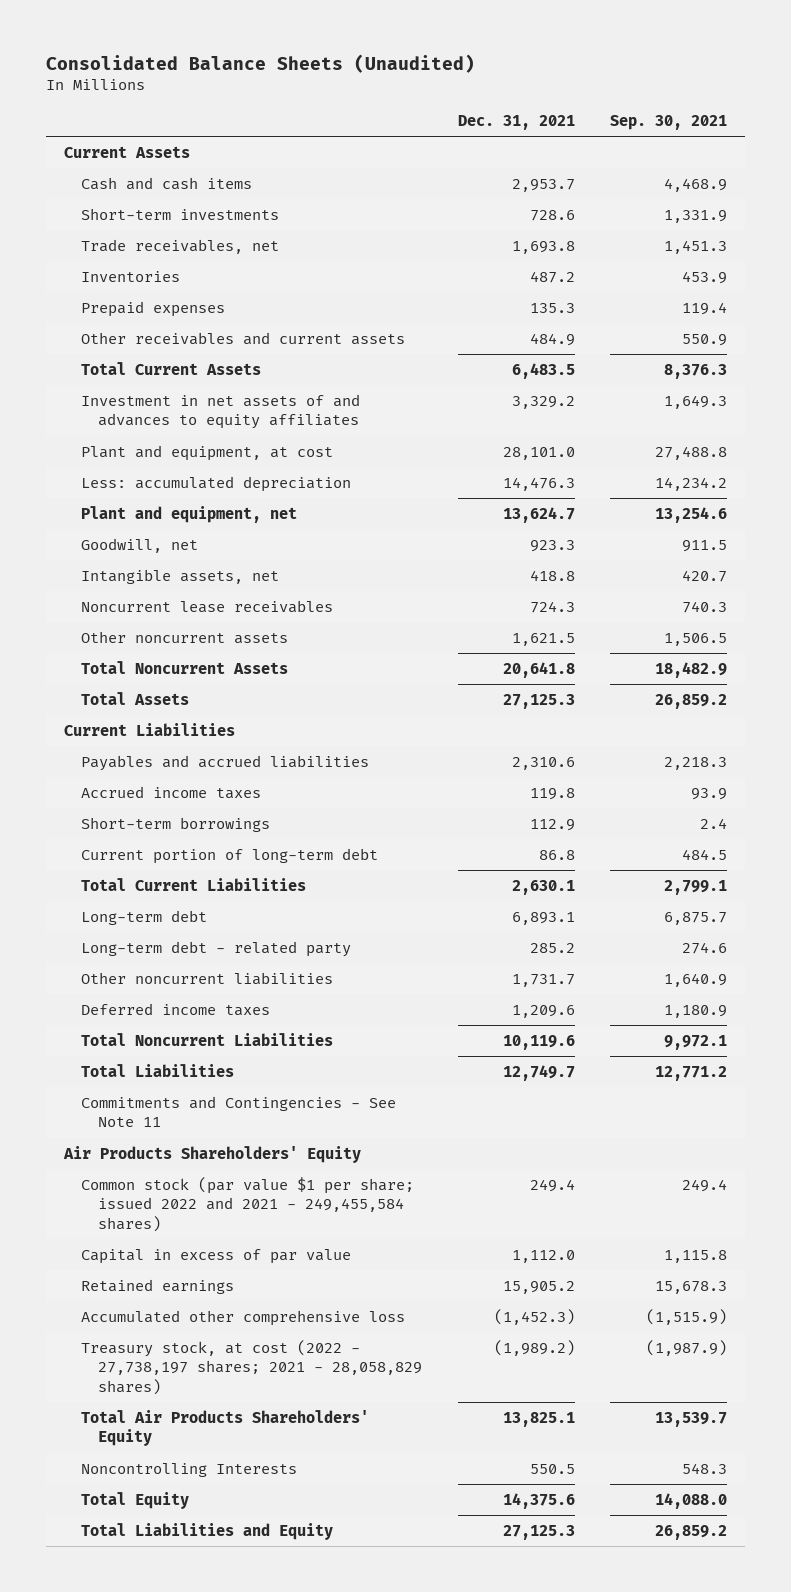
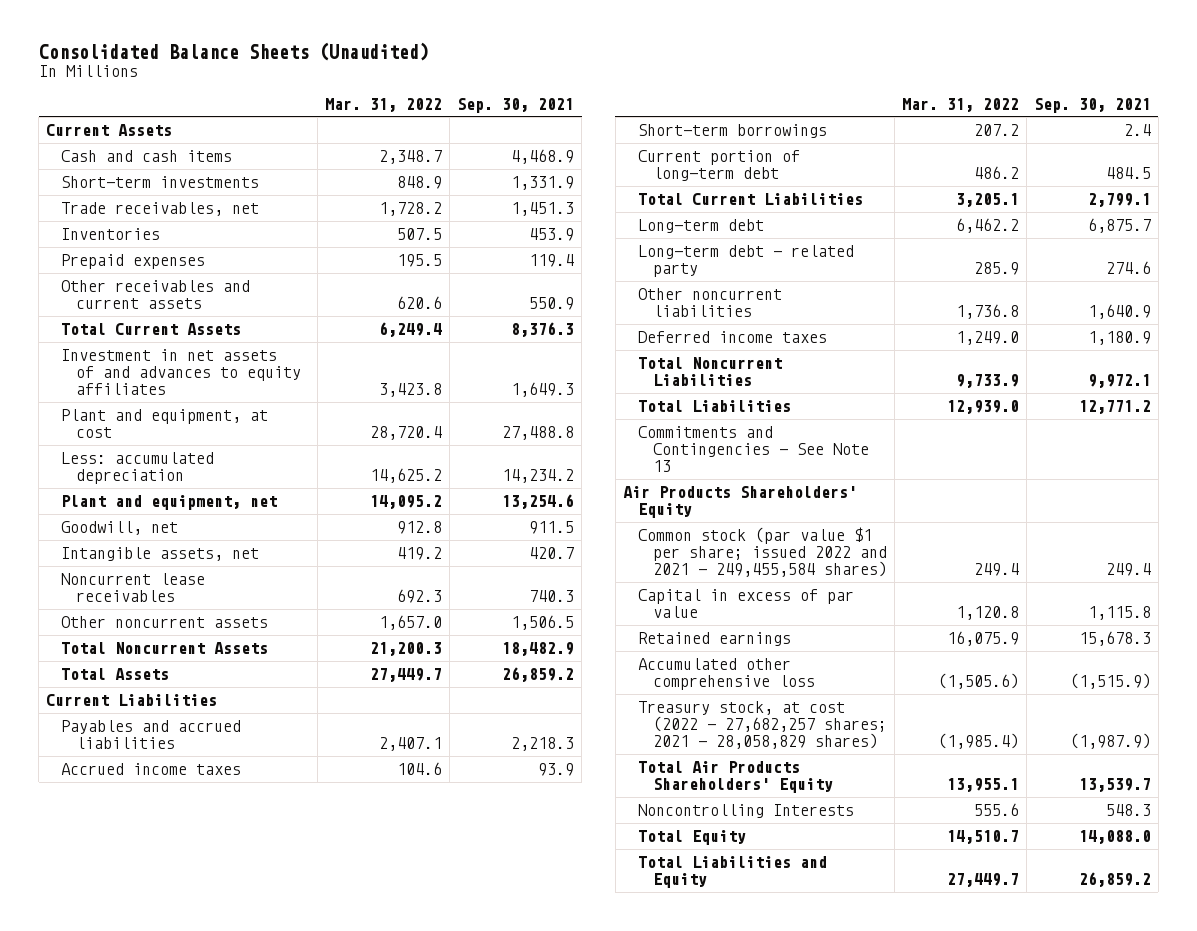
[457,115,575,131] Dec. 31, 2021 -> none
none -> [325,97,443,112] Mar. 31, 2022
[80,1095,396,1128] Commitments and Contingencies - See Note 11 -> [637,425,869,473] Commitments and Contingencies - See Note 13
[80,1339,422,1395] Treasury stock, at cost (2022 - 27,738,197 shares; 2021 - 28,058,829 shares) -> [637,700,887,750] Treasury stock, at cost (2022 - 27,682,257 shares; 2021 - 28,058,829 shares)

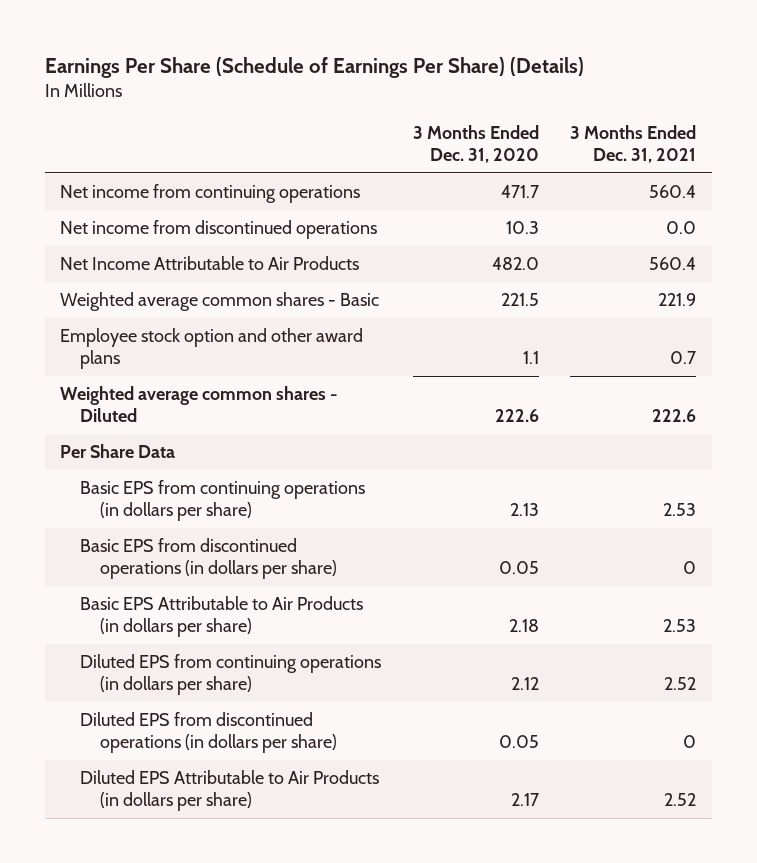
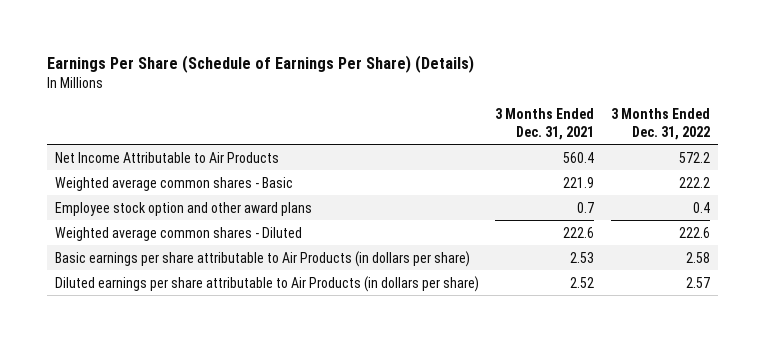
[412,125,539,163] 3 Months Ended Dec. 31, 2020 -> none
none -> [610,108,710,140] 3 Months Ended Dec. 31, 2022
[60,184,361,204] Net income from continuing operations -> none
[60,220,378,240] Net income from discontinued operations -> none
[60,444,176,459] Per Share Data -> none
[80,480,366,522] Basic EPS from continuing operations (in dollars per share) -> none
[80,538,338,580] Basic EPS from discontinued operations (in dollars per share) -> none
[80,654,382,696] Diluted EPS from continuing operations (in dollars per share) -> none
[80,712,338,754] Diluted EPS from discontinued operations (in dollars per share) -> none
[80,596,364,638] Basic EPS Attributable to Air Products (in dollars per share) -> [55,250,471,267] Basic earnings per share attributable to Air Products (in dollars per share)
[80,770,380,812] Diluted EPS Attributable to Air Products (in dollars per share) -> [55,275,480,292] Diluted earnings per share attributable to Air Products (in dollars per share)

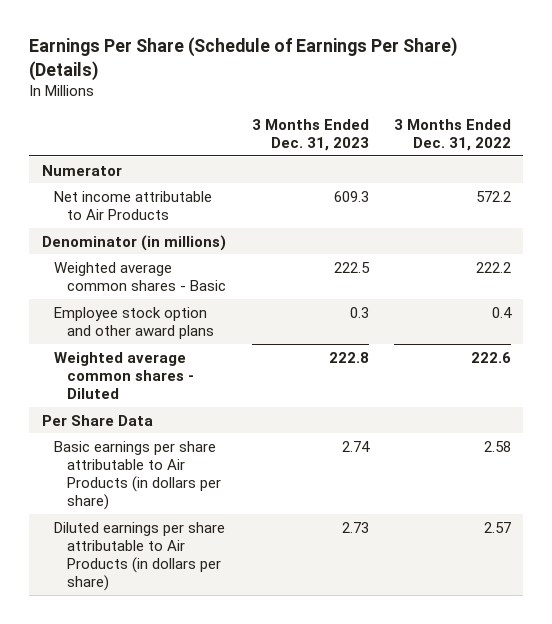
[495,108,595,140] 3 Months Ended Dec. 31, 2021 -> none
none -> [251,118,369,151] 3 Months Ended Dec. 31, 2023
none -> [41,164,122,176] Numerator
[55,151,280,163] Net Income Attributable to Air Products -> [54,190,213,220] Net income attributable to Air Products
none -> [41,234,226,251] Denominator (in millions)
none -> [41,414,153,426] Per Share Data

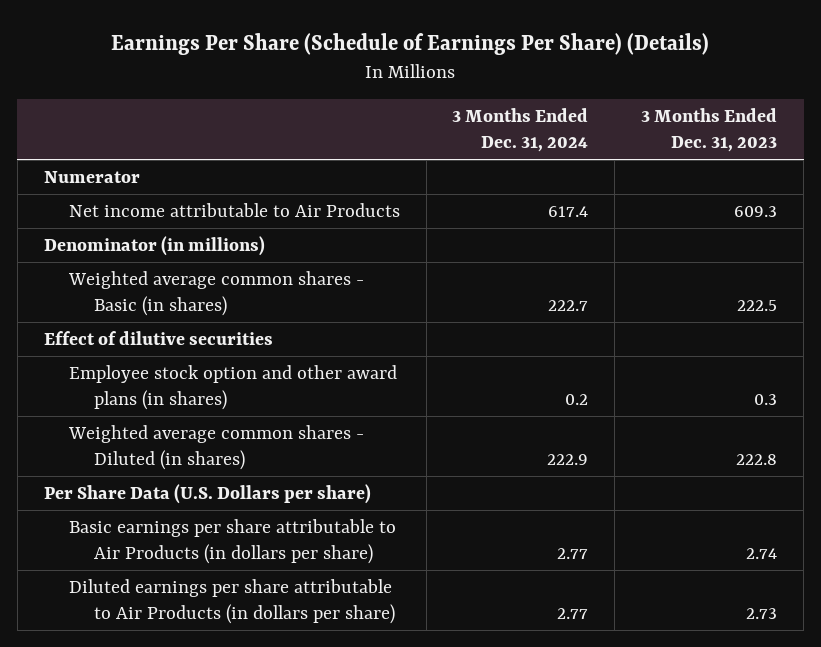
[393,118,511,151] 3 Months Ended Dec. 31, 2022 -> none
none -> [452,108,589,153] 3 Months Ended Dec. 31, 2024
[54,261,227,291] Weighted average common shares - Basic -> [67,271,364,317] Weighted average common shares - Basic (in shares)
none -> [43,331,273,346] Effect of dilutive securities
[54,306,215,339] Employee stock option and other award plans -> [68,365,397,411] Employee stock option and other award plans (in shares)
[54,351,195,399] Weighted average common shares - Diluted -> [67,425,364,471] Weighted average common shares - Diluted (in shares)
[41,414,153,426] Per Share Data -> [43,484,371,505] Per Share Data (U.S. Dollars per share)

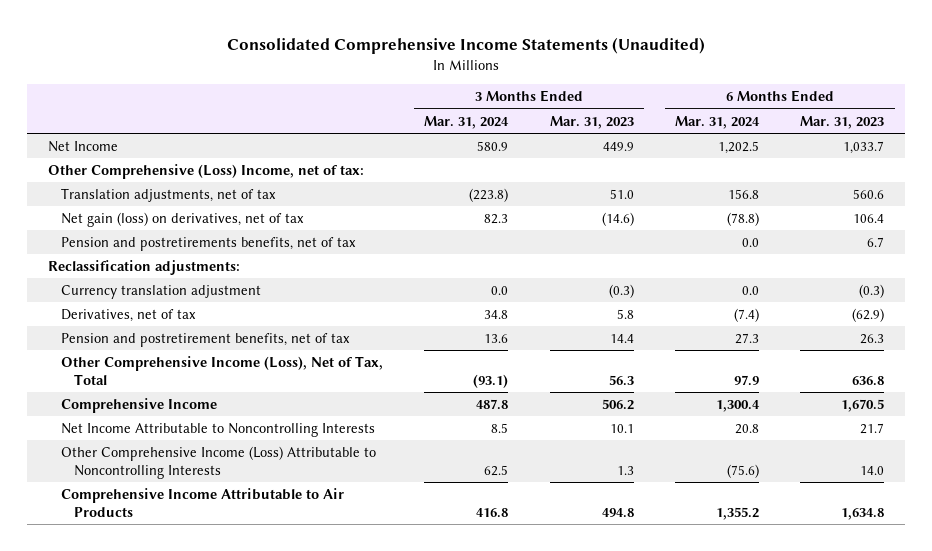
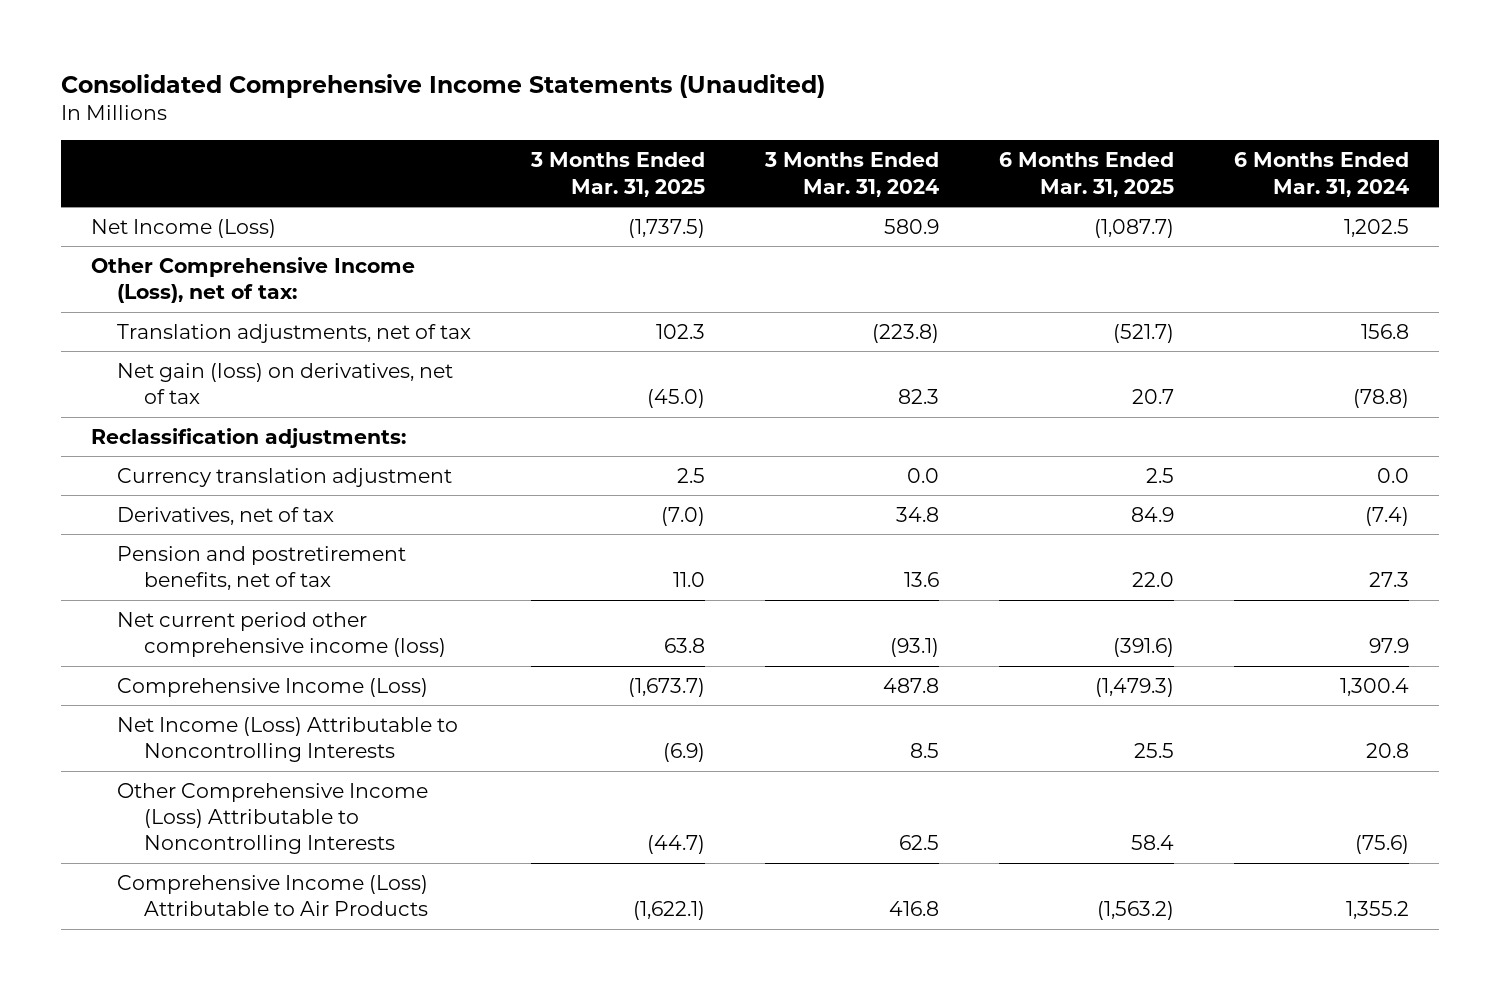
[549,115,634,129] Mar. 31, 2023 -> none
[800,115,885,129] Mar. 31, 2023 -> none
none -> [530,152,706,197] 3 Months Ended Mar. 31, 2025
none -> [999,152,1175,197] 6 Months Ended Mar. 31, 2025
[47,140,118,152] Net Income -> [90,218,276,238] Net Income (Loss)
[47,163,364,179] Other Comprehensive (Loss) Income, net of tax: -> [90,256,415,304] Other Comprehensive Income (Loss), net of tax:
[60,236,356,251] Pension and postretirements benefits, net of tax -> none
[60,355,383,386] Other Comprehensive Income (Loss), Net of Tax, Total -> [117,611,447,658] Net current period other comprehensive income (loss)
[60,397,217,413] Comprehensive Income -> [117,677,429,697] Comprehensive Income (Loss)
[60,422,375,437] Net Income Attributable to Noncontrolling Interests -> [117,716,459,763] Net Income (Loss) Attributable to Noncontrolling Interests
[60,487,344,518] Comprehensive Income Attributable to Air Products -> [117,874,429,917] Comprehensive Income (Loss) Attributable to Air Products

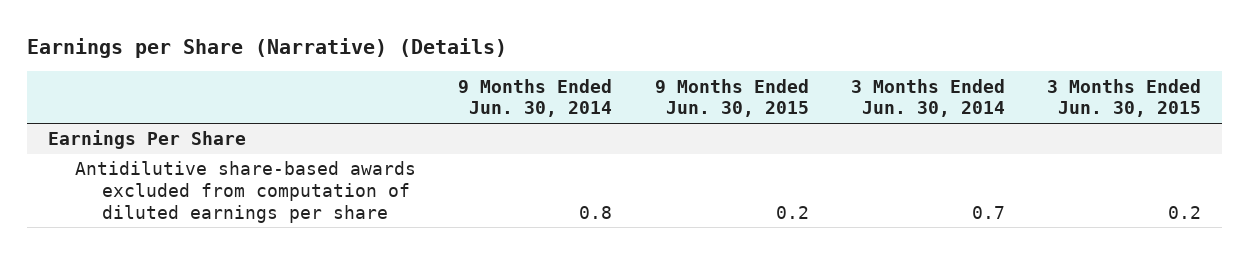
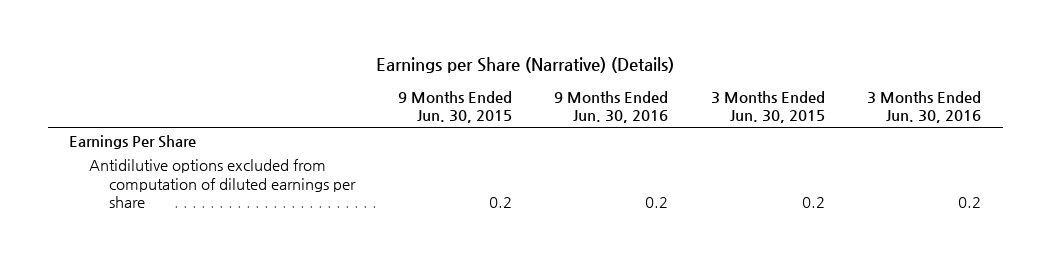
[458,78,613,118] 9 Months Ended Jun. 30, 2014 -> none
[850,78,1005,118] 3 Months Ended Jun. 30, 2014 -> none
none -> [554,90,669,124] 9 Months Ended Jun. 30, 2016
none -> [867,90,982,124] 3 Months Ended Jun. 30, 2016
[75,161,417,223] Antidilutive share-based awards excluded from computation of diluted earnings per share -> [89,159,357,209] Antidilutive options excluded from computation of diluted earnings per share

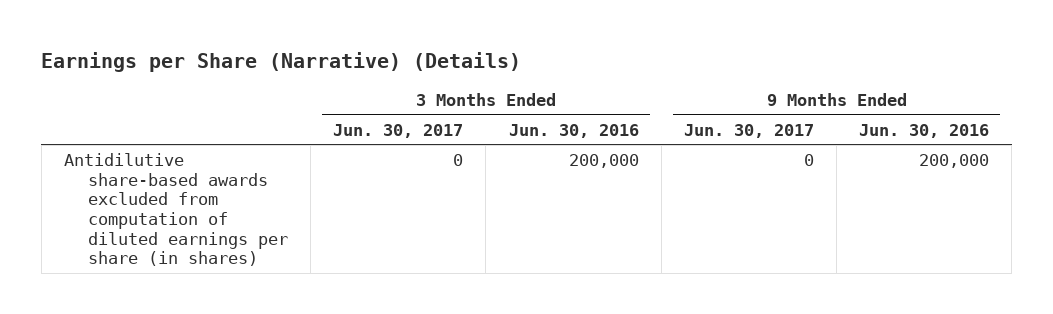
[397,90,512,124] 9 Months Ended Jun. 30, 2015 -> none
[710,90,825,124] 3 Months Ended Jun. 30, 2015 -> none
none -> [333,123,464,138] Jun. 30, 2017
none -> [683,123,814,138] Jun. 30, 2017
[69,135,197,150] Earnings Per Share -> none
[89,159,357,209] Antidilutive options excluded from computation of diluted earnings per share -> [63,153,289,267] Antidilutive share-based awards excluded from computation of diluted earnings per share (in shares)
[645,197,669,209] 0.2 -> [919,154,990,169] 200,000
[958,197,982,209] 0.2 -> [568,154,639,169] 200,000

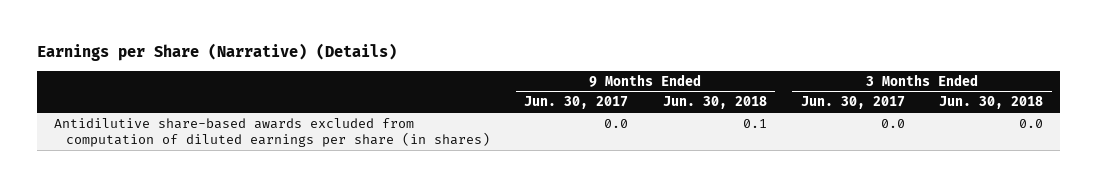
[508,123,639,138] Jun. 30, 2016 -> none
[859,123,990,138] Jun. 30, 2016 -> none
none -> [662,96,767,110] Jun. 30, 2018
none -> [939,96,1044,110] Jun. 30, 2018
[453,154,464,167] 0 -> [880,118,905,128] 0.0
[803,154,814,167] 0 -> [604,118,629,128] 0.0

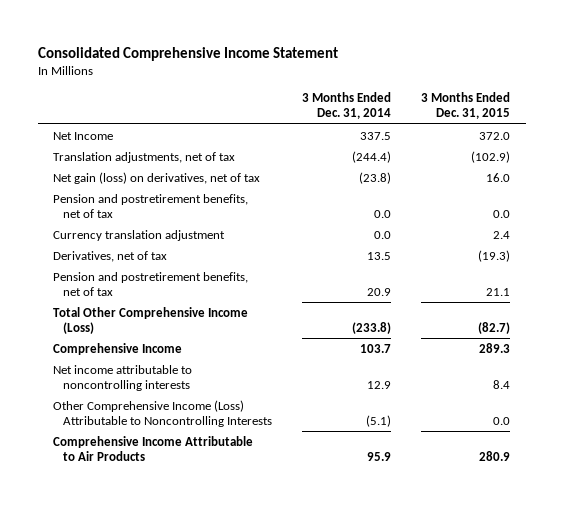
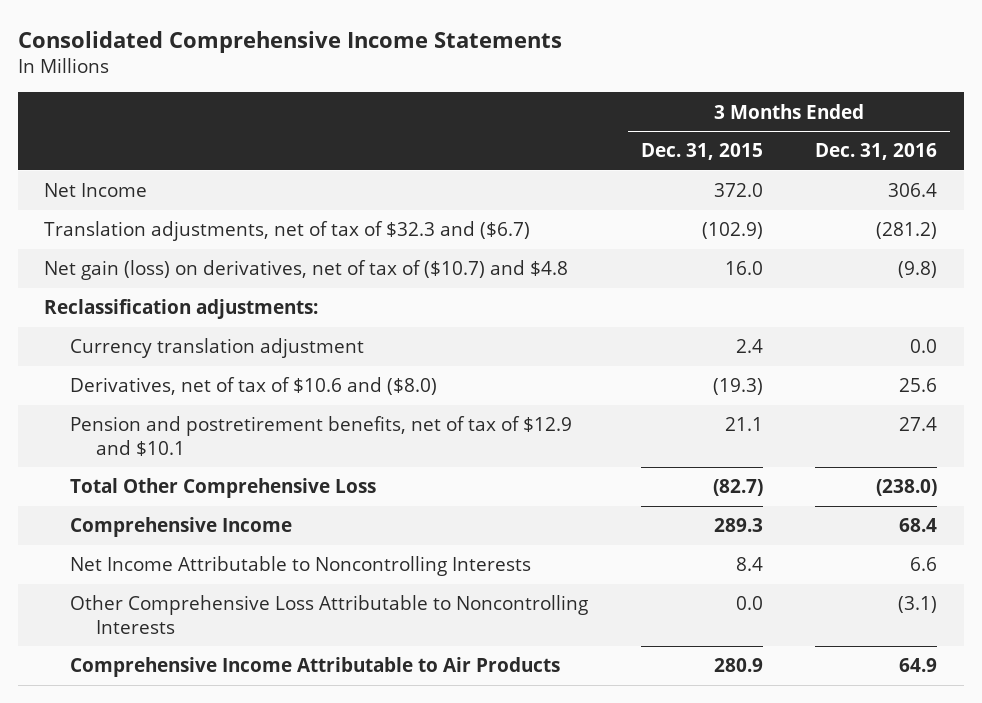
[38,46,339,61] Consolidated Comprehensive Income Statement -> [18,30,563,53] Consolidated Comprehensive Income Statements
[302,92,392,120] 3 Months Ended Dec. 31, 2014 -> none
none -> [815,143,938,161] Dec. 31, 2016
[53,193,249,218] Pension and postretirement benefits, net of tax -> none
[53,151,236,163] Translation adjustments, net of tax -> [44,221,531,242] Translation adjustments, net of tax of $32.3 and ($6.7)
[53,171,261,184] Net gain (loss) on derivatives, net of tax -> [44,260,569,281] Net gain (loss) on derivatives, net of tax of ($10.7) and $4.8
none -> [44,299,319,320] Reclassification adjustments:
[53,250,168,262] Derivatives, net of tax -> [70,377,438,396] Derivatives, net of tax of $10.6 and ($8.0)
[53,271,249,296] Pension and postretirement benefits, net of tax -> [70,416,573,456] Pension and postretirement benefits, net of tax of $12.9 and $10.1
[53,306,249,334] Total Other Comprehensive Income (Loss) -> [70,478,377,499] Total Other Comprehensive Loss
[53,364,193,391] Net income attributable to noncontrolling interests -> [70,556,532,577] Net Income Attributable to Noncontrolling Interests
[53,399,272,427] Other Comprehensive Income (Loss) Attributable to Noncontrolling Interests -> [70,595,589,634] Other Comprehensive Loss Attributable to Noncontrolling Interests

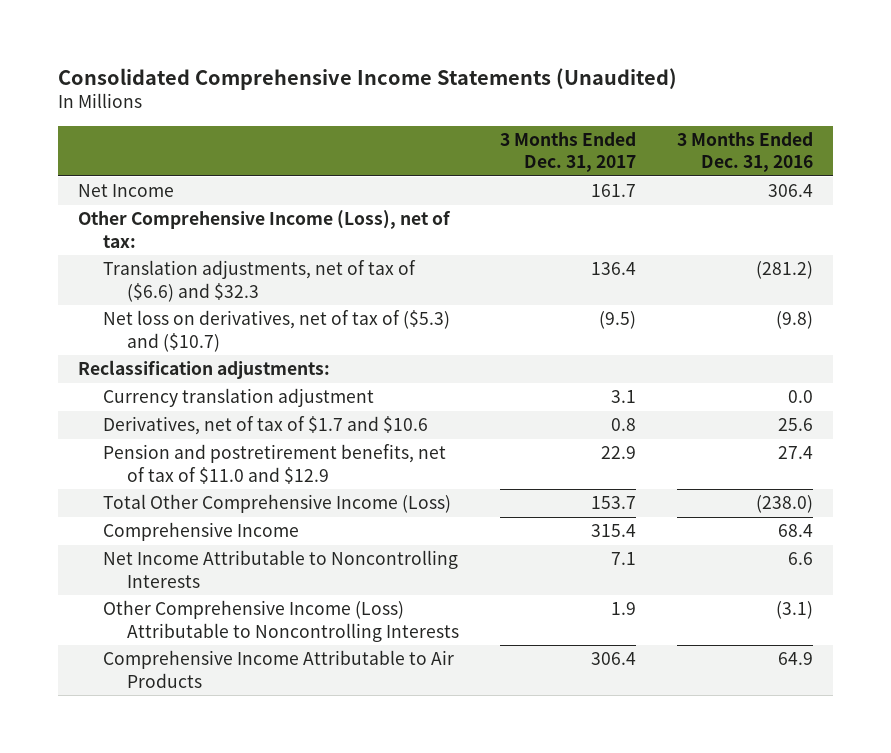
[18,30,563,53] Consolidated Comprehensive Income Statements -> [57,67,677,90] Consolidated Comprehensive Income Statements (Unaudited)
[640,143,763,161] Dec. 31, 2015 -> none
none -> [499,132,636,173] 3 Months Ended Dec. 31, 2017
none -> [78,210,452,248] Other Comprehensive Income (Loss), net of tax:
[44,221,531,242] Translation adjustments, net of tax of $32.3 and ($6.7) -> [102,260,416,302] Translation adjustments, net of tax of ($6.6) and $32.3
[44,260,569,281] Net gain (loss) on derivatives, net of tax of ($10.7) and $4.8 -> [102,310,450,352] Net loss on derivatives, net of tax of ($5.3) and ($10.7)
[70,377,438,396] Derivatives, net of tax of $10.6 and ($8.0) -> [102,416,428,436] Derivatives, net of tax of $1.7 and $10.6
[70,416,573,456] Pension and postretirement benefits, net of tax of $12.9 and $10.1 -> [102,444,446,484] Pension and postretirement benefits, net of tax of $11.0 and $12.9
[70,478,377,499] Total Other Comprehensive Loss -> [102,494,451,514] Total Other Comprehensive Income (Loss)
[70,595,589,634] Other Comprehensive Loss Attributable to Noncontrolling Interests -> [102,600,460,642] Other Comprehensive Income (Loss) Attributable to Noncontrolling Interests

